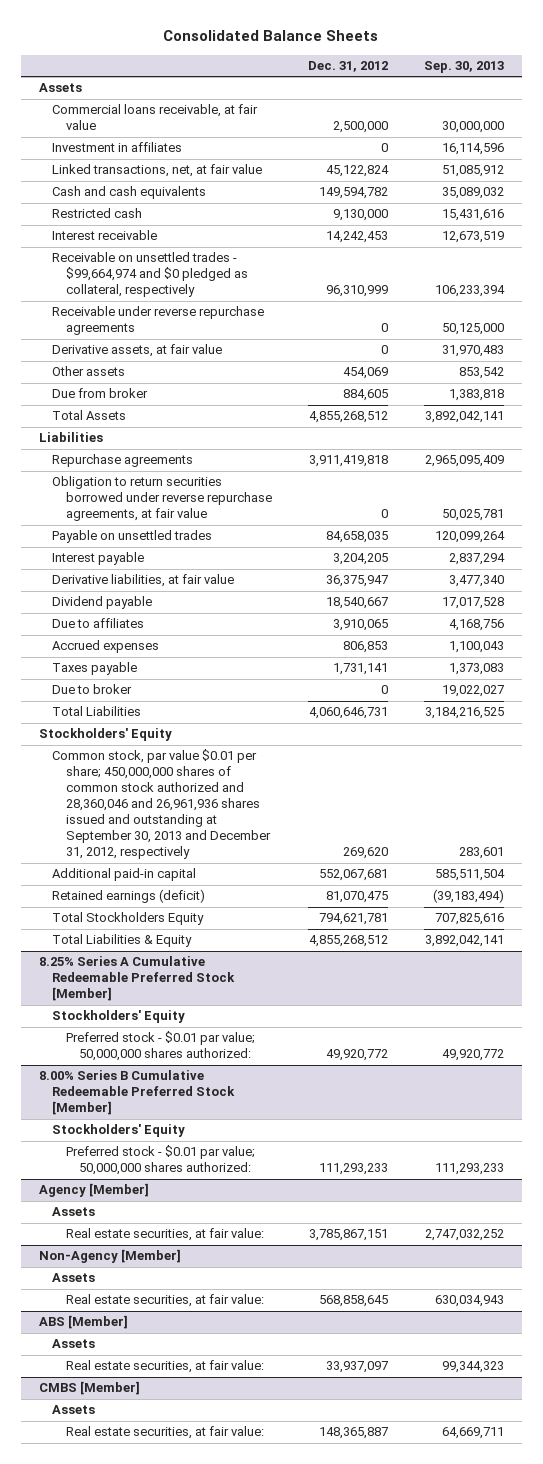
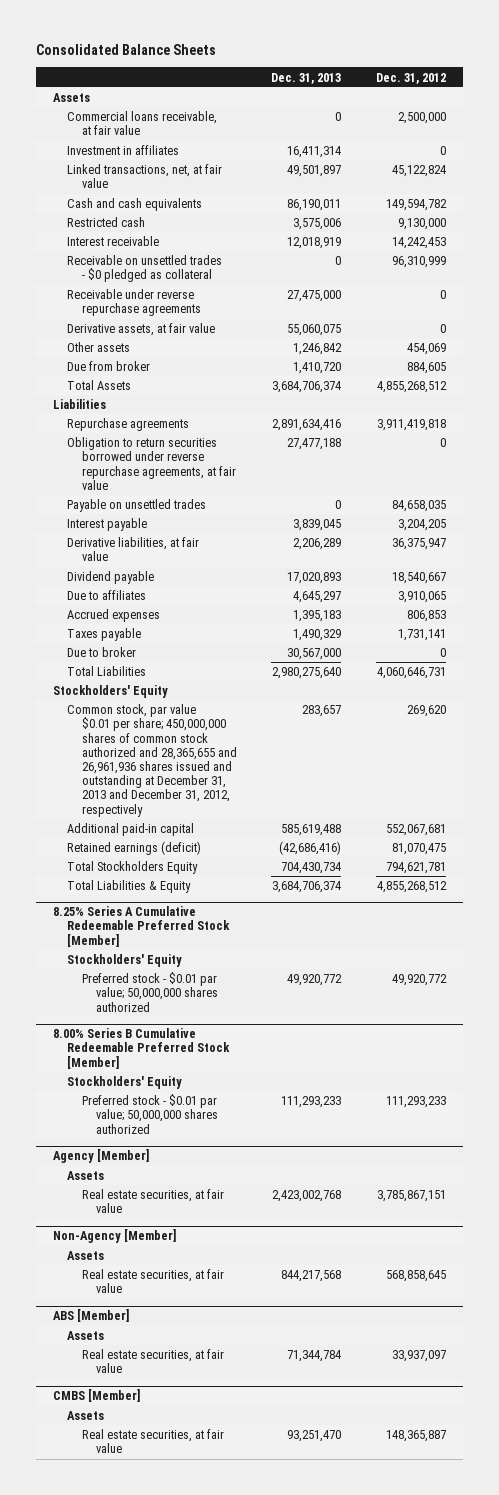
[423,61,504,74] Sep. 30, 2013 -> none
none -> [271,72,342,84] Dec. 31, 2013
[52,252,248,298] Receivable on unsettled trades - $99,664,974 and $0 pledged as collateral, respectively -> [67,255,223,283] Receivable on unsettled trades - $0 pledged as collateral
[52,749,271,860] Common stock, par value $0.01 per share; 450,000,000 shares of common stock authorized and 28,360,046 and 26,961,936 shares issued and outstanding at September 30, 2013 and December 31, 2012, respectively -> [67,704,237,817] Common stock, par value $0.01 per share; 450,000,000 shares of common stock authorized and 28,365,655 and 26,961,936 shares issued and outstanding at December 31, 2013 and December 31, 2012, respectively
[65,1031,255,1062] Preferred stock - $0.01 par value; 50,000,000 shares authorized: -> [81,972,218,1012] Preferred stock - $0.01 par value; 50,000,000 shares authorized
[65,1145,255,1176] Preferred stock - $0.01 par value; 50,000,000 shares authorized: -> [81,1094,218,1134] Preferred stock - $0.01 par value; 50,000,000 shares authorized
[65,1228,264,1242] Real estate securities, at fair value: -> [81,1189,224,1214] Real estate securities, at fair value
[65,1294,264,1308] Real estate securities, at fair value: -> [81,1269,224,1294] Real estate securities, at fair value
[65,1360,264,1374] Real estate securities, at fair value: -> [81,1349,224,1374] Real estate securities, at fair value
[65,1426,264,1440] Real estate securities, at fair value: -> [81,1429,224,1454] Real estate securities, at fair value

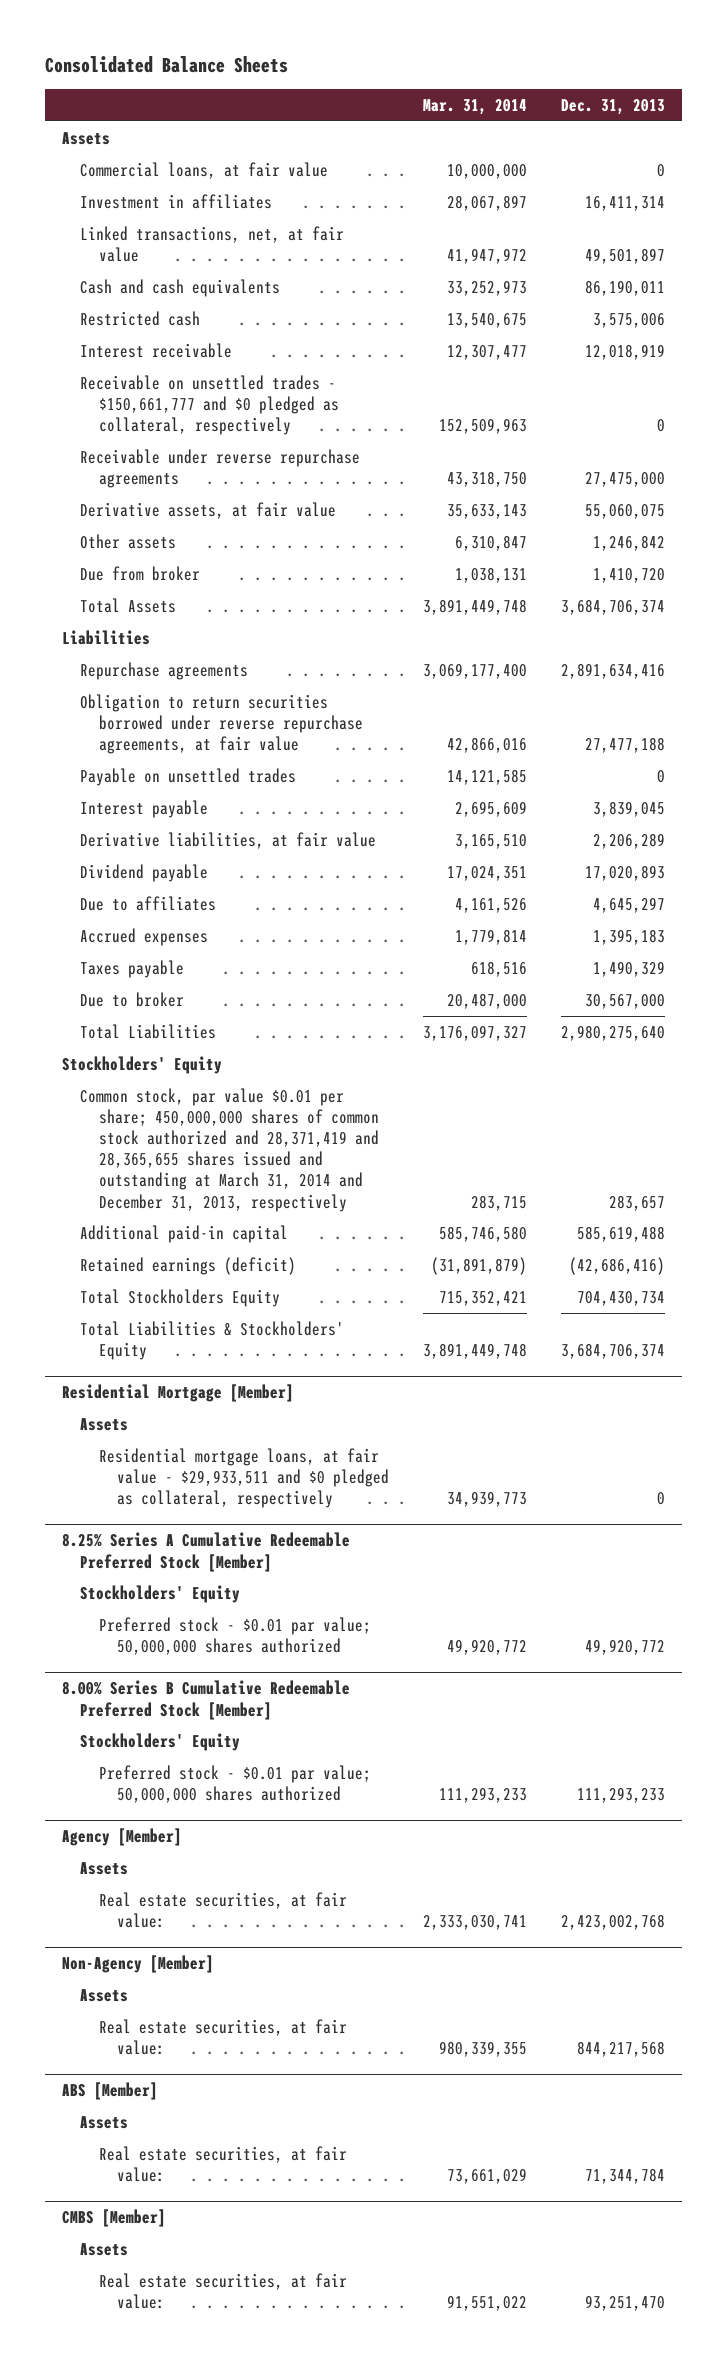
[375,72,446,84] Dec. 31, 2012 -> none
none -> [422,98,527,115] Mar. 31, 2014
[67,111,218,136] Commercial loans receivable, at fair value -> [80,161,329,179] Commercial loans, at fair value
[67,255,223,283] Receivable on unsettled trades - $0 pledged as collateral -> [80,374,339,436] Receivable on unsettled trades - $150,661,777 and $0 pledged as collateral, respectively
[67,704,237,817] Common stock, par value $0.01 per share; 450,000,000 shares of common stock authorized and 28,365,655 and 26,961,936 shares issued and outstanding at December 31, 2013 and December 31, 2012, respectively -> [80,1087,379,1212] Common stock, par value $0.01 per share; 450,000,000 shares of common stock authorized and 28,371,419 and 28,365,655 shares issued and outstanding at March 31, 2014 and December 31, 2013, respectively
[67,880,192,894] Total Liabilities & Equity -> [80,1320,345,1360] Total Liabilities & Stockholders' Equity
none -> [62,1384,295,1403] Residential Mortgage [Member]
none -> [80,1417,129,1431] Assets
none -> [98,1447,389,1509] Residential mortgage loans, at fair value - $29,933,511 and $0 pledged as collateral, respectively
[81,1189,224,1214] Real estate securities, at fair value -> [98,1891,347,1928] Real estate securities, at fair value:
[81,1269,224,1294] Real estate securities, at fair value -> [98,2018,347,2055] Real estate securities, at fair value:
[81,1349,224,1374] Real estate securities, at fair value -> [98,2145,347,2182] Real estate securities, at fair value:
[81,1429,224,1454] Real estate securities, at fair value -> [98,2272,347,2309] Real estate securities, at fair value:

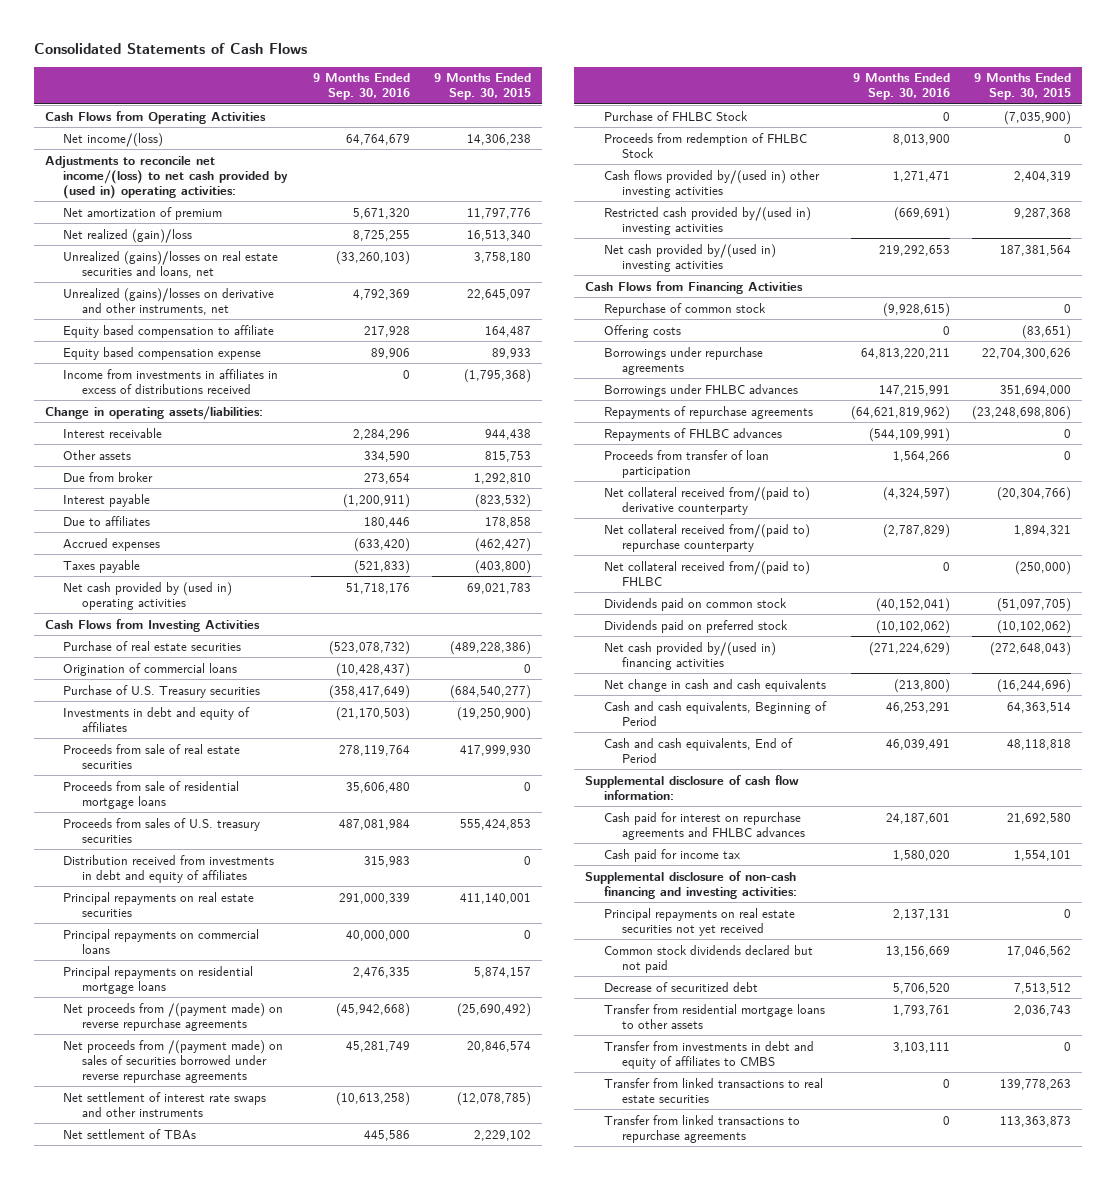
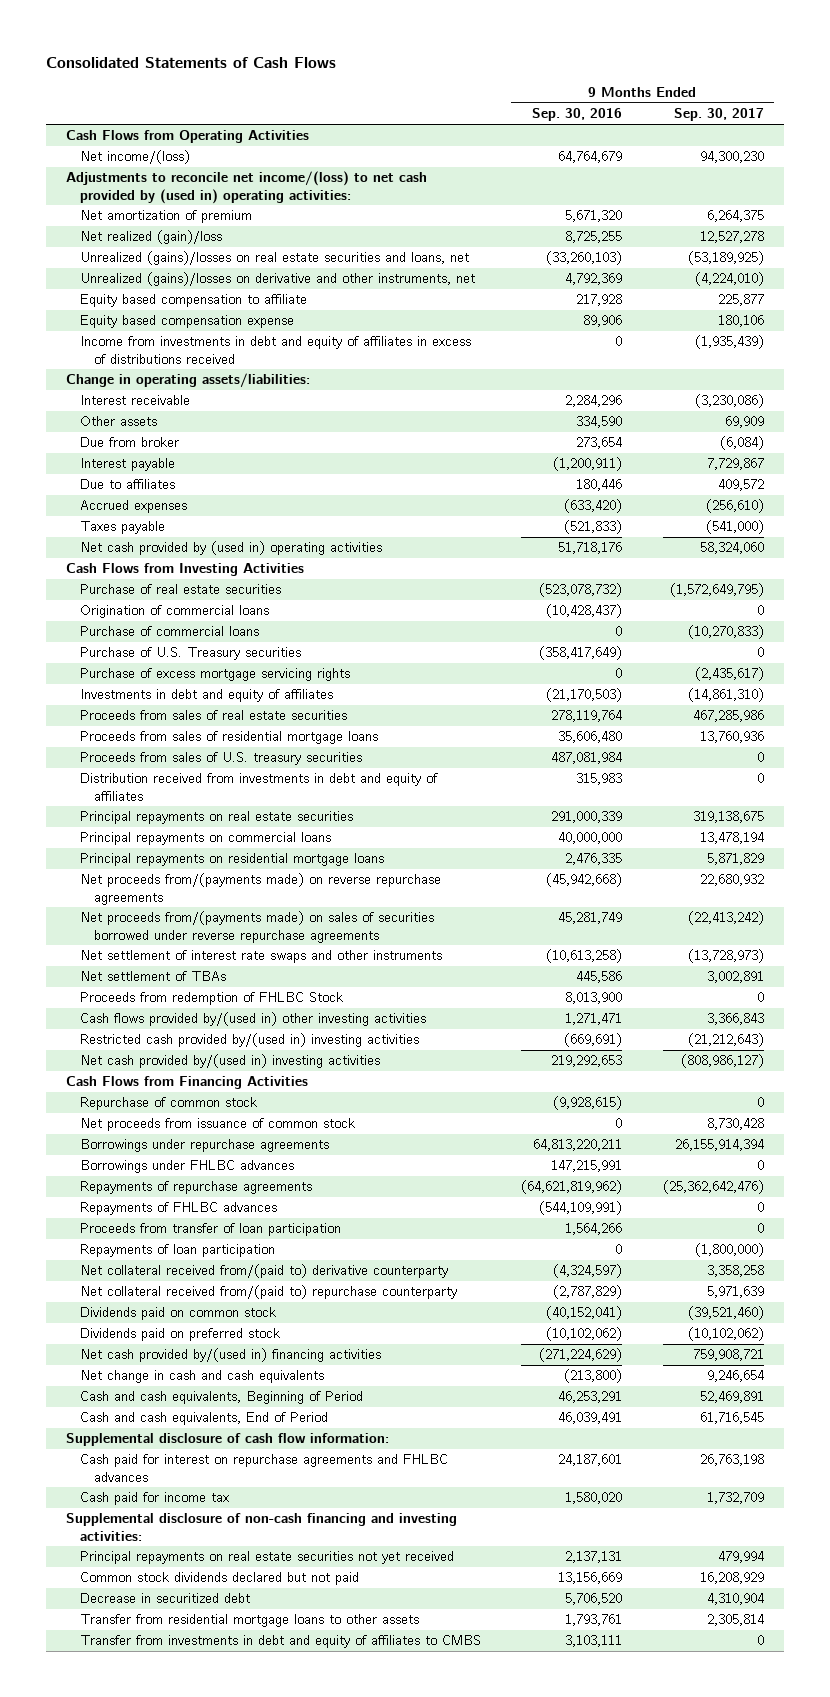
[433,73,531,101] 9 Months Ended Sep. 30, 2015 -> none
none -> [673,108,764,122] Sep. 30, 2017
[63,368,279,394] Income from investments in affiliates in excess of distributions received -> [79,336,471,364] Income from investments in debt and equity of affiliates in excess of distributions received
none -> [79,626,259,637] Purchase of commercial loans
none -> [79,668,350,682] Purchase of excess mortgage servicing rights
[63,743,241,769] Proceeds from sale of real estate securities -> [79,710,347,721] Proceeds from sales of real estate securities
[63,780,240,809] Proceeds from sale of residential mortgage loans -> [79,731,378,745] Proceeds from sales of residential mortgage loans
[63,1002,284,1031] Net proceeds from /(payment made) on reverse repurchase agreements -> [79,873,441,905] Net proceeds from/(payments made) on reverse repurchase agreements
[63,1039,284,1083] Net proceeds from /(payment made) on sales of securities borrowed under reverse repurchase agreements -> [79,911,434,943] Net proceeds from/(payments made) on sales of securities borrowed under reverse repurchase agreements
[603,110,748,121] Purchase of FHLBC Stock -> none
[603,324,681,338] Offering costs -> none
none -> [79,1118,355,1132] Net proceeds from issuance of common stock
none -> [79,1244,275,1258] Repayments of loan participation
[603,560,810,586] Net collateral received from/(paid to) FHLBC -> none
[603,981,758,992] Decrease of securitized debt -> [79,1593,250,1604] Decrease in securitized debt
[603,1077,823,1103] Transfer from linked transactions to real estate securities -> none
[603,1114,800,1143] Transfer from linked transactions to repurchase agreements -> none

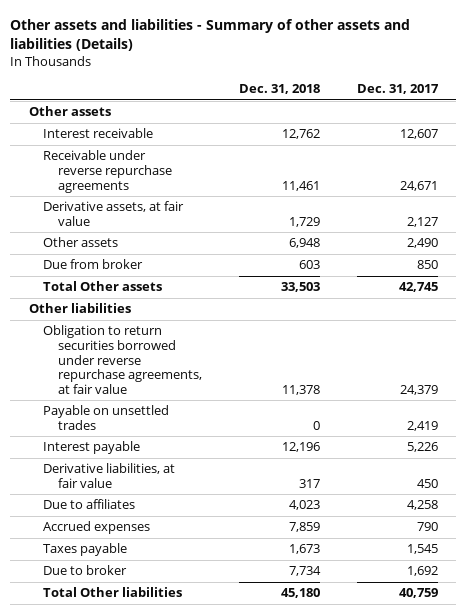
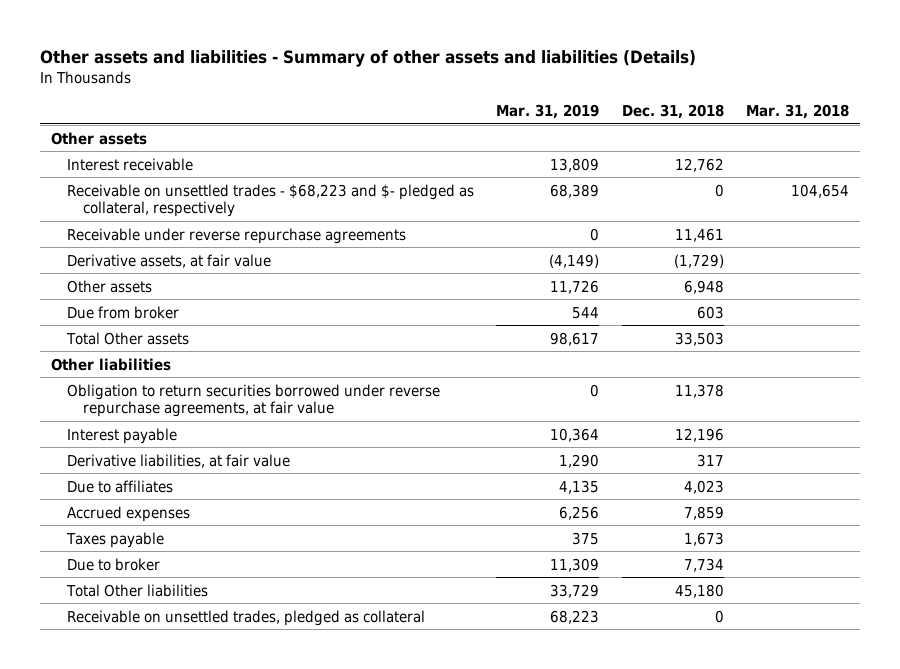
[356,84,439,95] Dec. 31, 2017 -> none
none -> [496,104,600,120] Mar. 31, 2019
none -> [746,104,850,120] Mar. 31, 2018
none -> [67,183,475,218] Receivable on unsettled trades - $68,223 and $- pledged as collateral, respectively
[288,216,320,227] 1,729 -> [673,253,724,268] (1,729)
[43,405,170,430] Payable on unsettled trades -> none
none -> [67,609,426,626] Receivable on unsettled trades, pledged as collateral

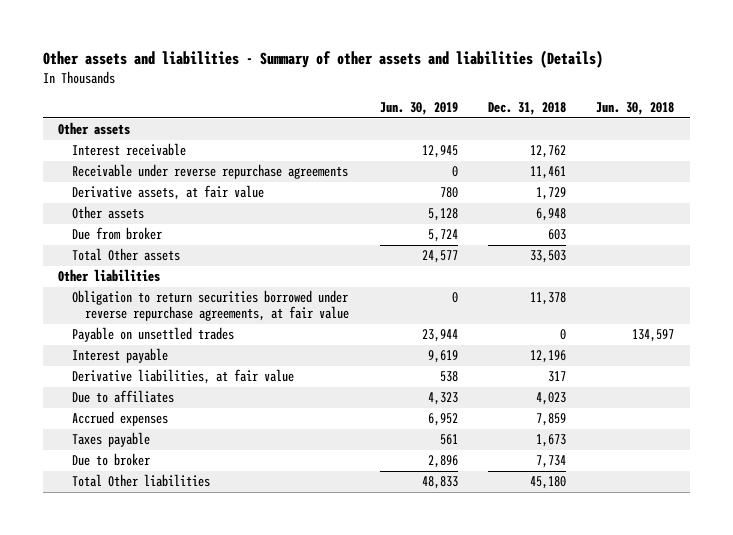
[496,104,600,120] Mar. 31, 2019 -> none
[746,104,850,120] Mar. 31, 2018 -> none
none -> [379,102,458,116] Jun. 30, 2019
none -> [596,102,675,116] Jun. 30, 2018
[67,183,475,218] Receivable on unsettled trades - $68,223 and $- pledged as collateral, respectively -> none
[673,253,724,268] (1,729) -> [535,187,566,201] 1,729
none -> [71,327,234,343] Payable on unsettled trades
[67,609,426,626] Receivable on unsettled trades, pledged as collateral -> none

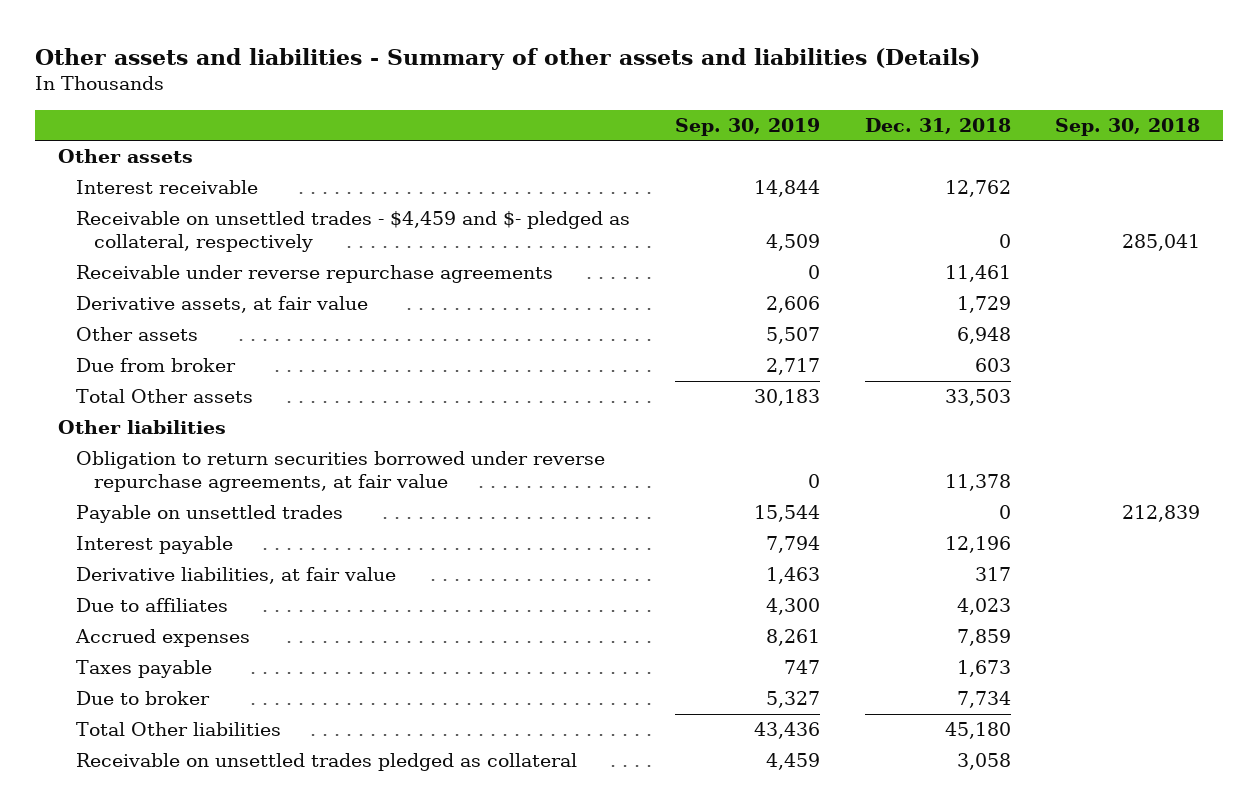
[379,102,458,116] Jun. 30, 2019 -> none
[596,102,675,116] Jun. 30, 2018 -> none
none -> [674,117,820,136] Sep. 30, 2019
none -> [1055,117,1201,136] Sep. 30, 2018
none -> [75,211,630,253] Receivable on unsettled trades - $4,459 and $- pledged as collateral, respectively
none -> [75,753,577,772] Receivable on unsettled trades pledged as collateral

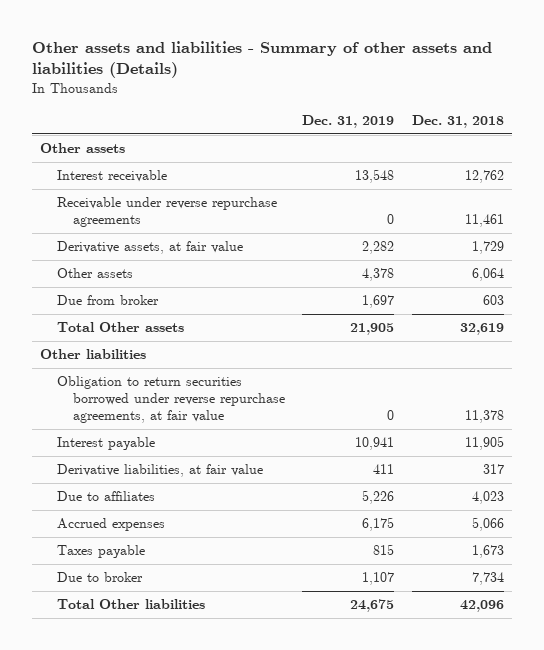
[674,117,820,136] Sep. 30, 2019 -> none
[1055,117,1201,136] Sep. 30, 2018 -> none
none -> [302,115,395,129] Dec. 31, 2019
[75,211,630,253] Receivable on unsettled trades - $4,459 and $- pledged as collateral, respectively -> none
[956,327,1011,345] 6,948 -> [471,268,504,282] 6,064
[944,389,1011,407] 33,503 -> [459,323,504,336] 32,619
[75,505,343,524] Payable on unsettled trades -> none
[944,536,1011,554] 12,196 -> [464,436,504,451] 11,905
[956,629,1011,647] 7,859 -> [471,517,504,532] 5,066
[75,753,577,772] Receivable on unsettled trades pledged as collateral -> none
[944,722,1011,740] 45,180 -> [459,600,504,613] 42,096

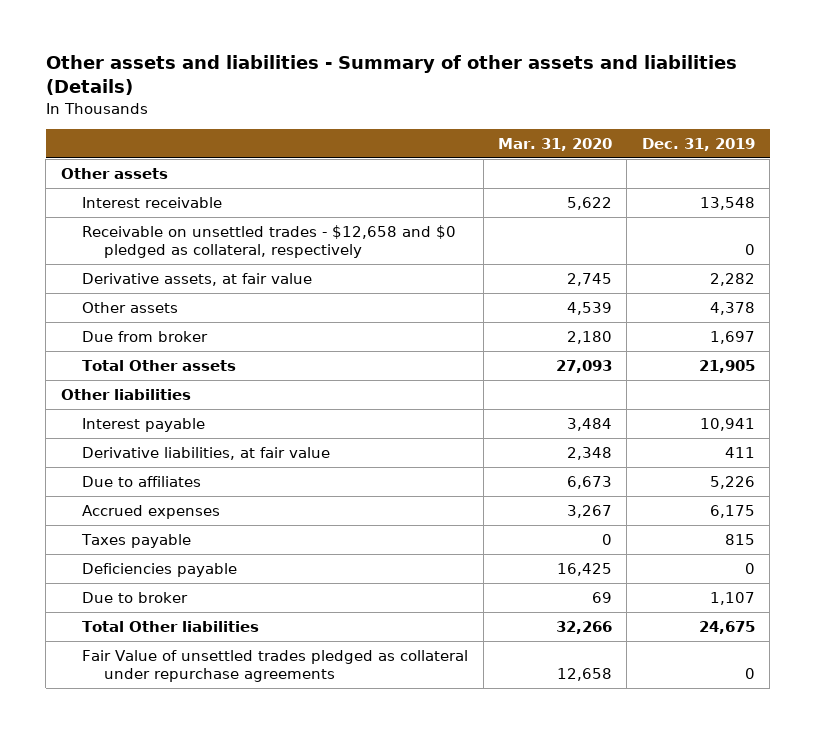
[411,115,504,129] Dec. 31, 2018 -> none
none -> [498,137,613,151] Mar. 31, 2020
[56,197,277,228] Receivable under reverse repurchase agreements -> [82,224,457,258] Receivable on unsettled trades - $12,658 and $0 pledged as collateral, respectively
[56,376,285,424] Obligation to return securities borrowed under reverse repurchase agreements, at fair value -> none
none -> [82,562,238,577] Deficiencies payable
none -> [82,649,469,682] Fair Value of unsettled trades pledged as collateral under repurchase agreements

